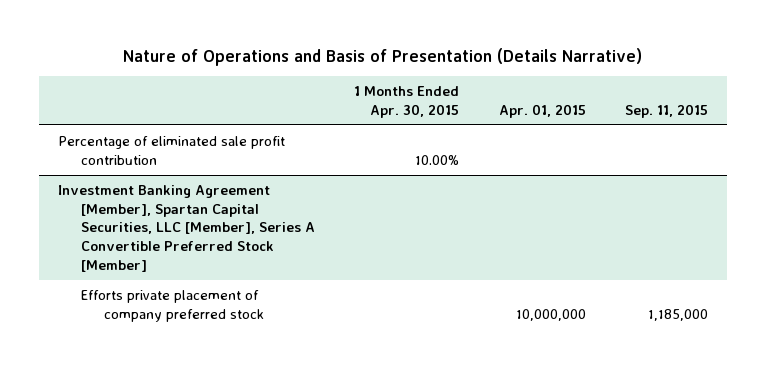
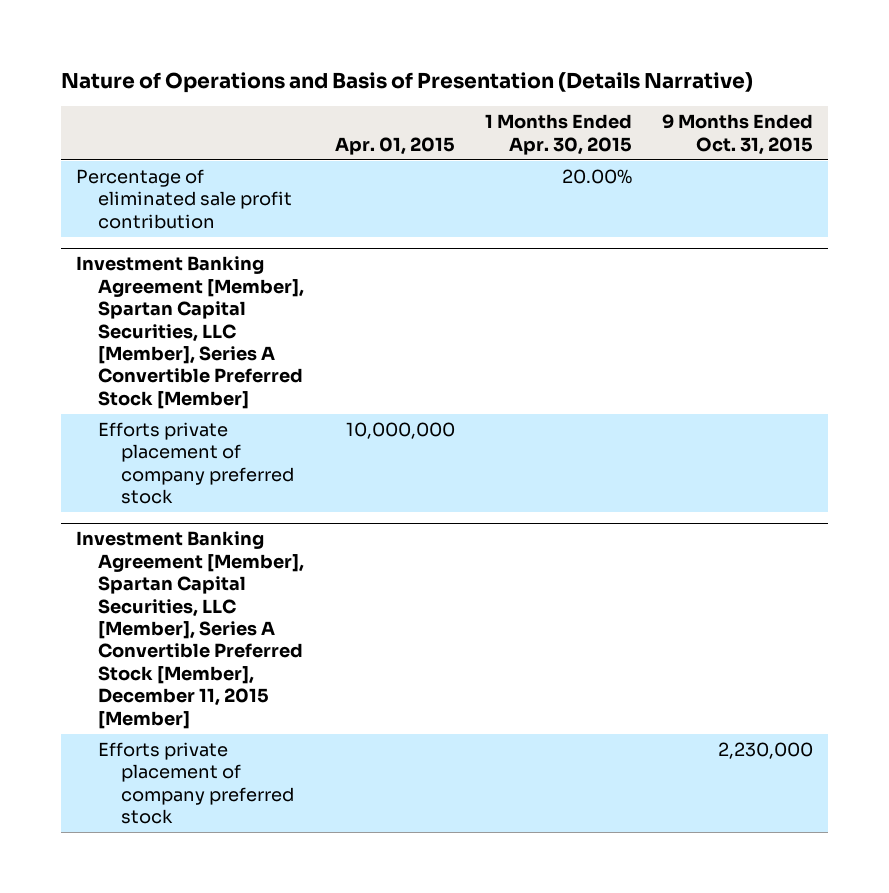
[624,103,708,118] Sep. 11, 2015 -> none
none -> [662,114,814,155] 9 Months Ended Oct. 31, 2015
[415,154,460,165] 10.00% -> [561,169,632,185] 20.00%
none -> [75,531,305,729] Investment Banking Agreement [Member], Spartan Capital Securities, LLC [Member], Series A Convertible Preferred Stock [Member], December 11, 2015 [Member]
none -> [98,742,295,825] Efforts private placement of company preferred stock

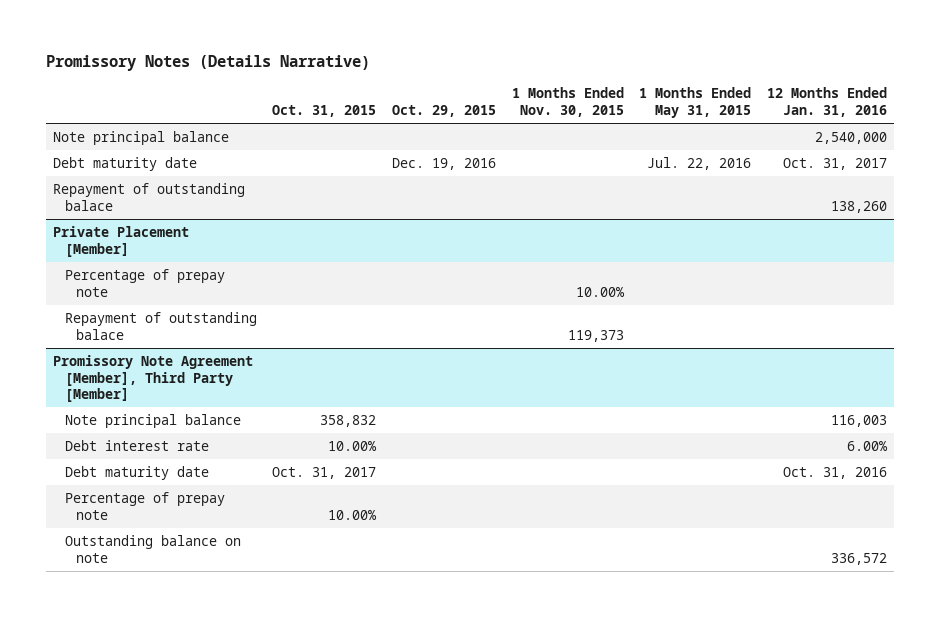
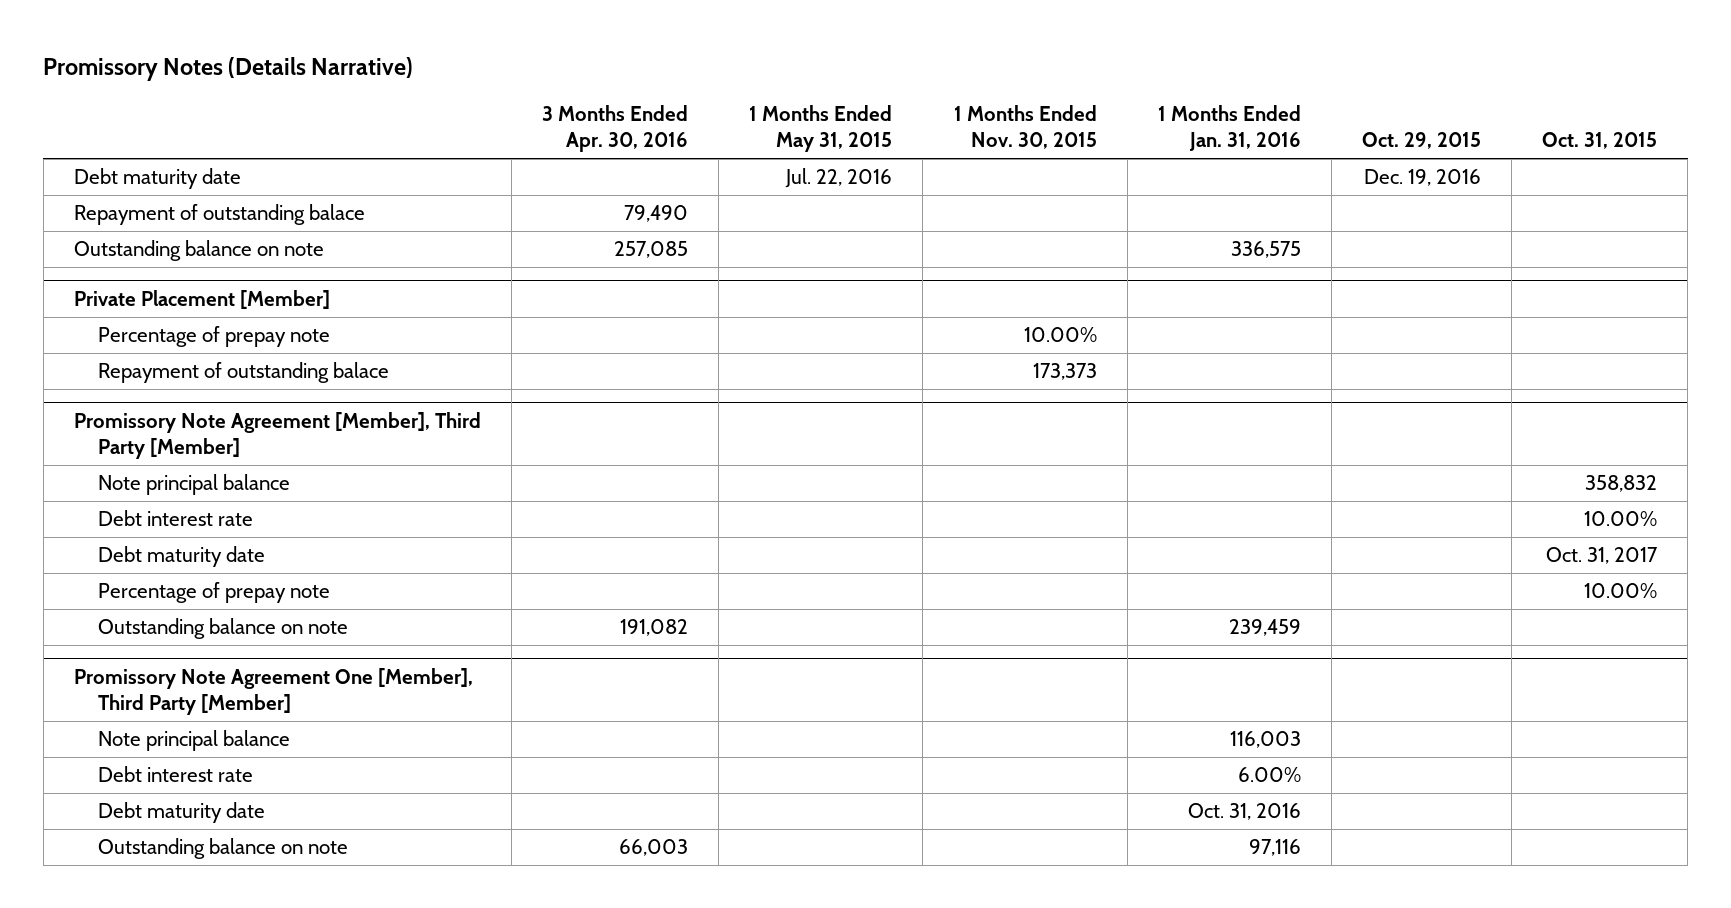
[766,87,887,117] 12 Months Ended Jan. 31, 2016 -> none
none -> [542,105,689,153] 3 Months Ended Apr. 30, 2016
none -> [1157,105,1301,152] 1 Months Ended Jan. 31, 2016
[53,130,230,145] Note principal balance -> none
none -> [73,240,324,262] Outstanding balance on note
[567,329,624,342] 119,373 -> [1032,363,1097,381] 173,373
none -> [73,667,473,715] Promissory Note Agreement One [Member], Third Party [Member]
none -> [97,730,290,752] Note principal balance
none -> [97,766,253,783] Debt interest rate
none -> [97,802,265,824] Debt maturity date
none -> [97,838,348,860] Outstanding balance on note

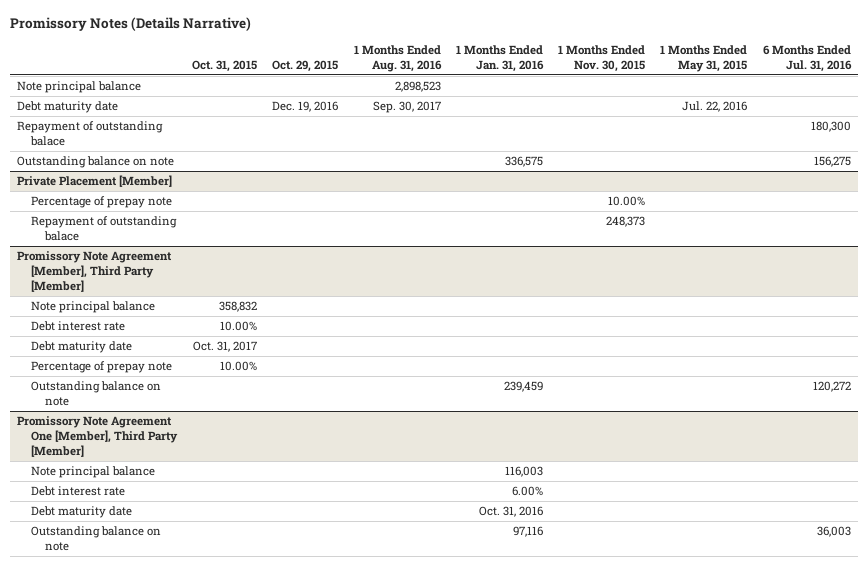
[542,105,689,153] 3 Months Ended Apr. 30, 2016 -> none
none -> [353,44,442,72] 1 Months Ended Aug. 31, 2016
none -> [762,44,852,72] 6 Months Ended Jul. 31, 2016
none -> [17,81,142,94] Note principal balance
[1032,363,1097,381] 173,373 -> [606,216,646,228] 248,373

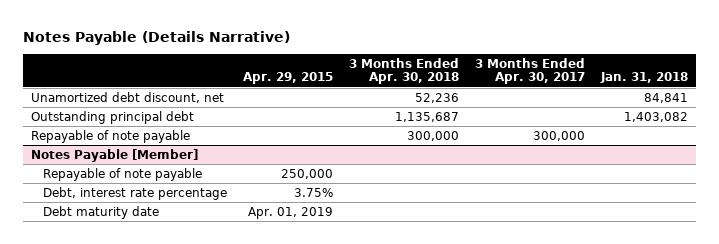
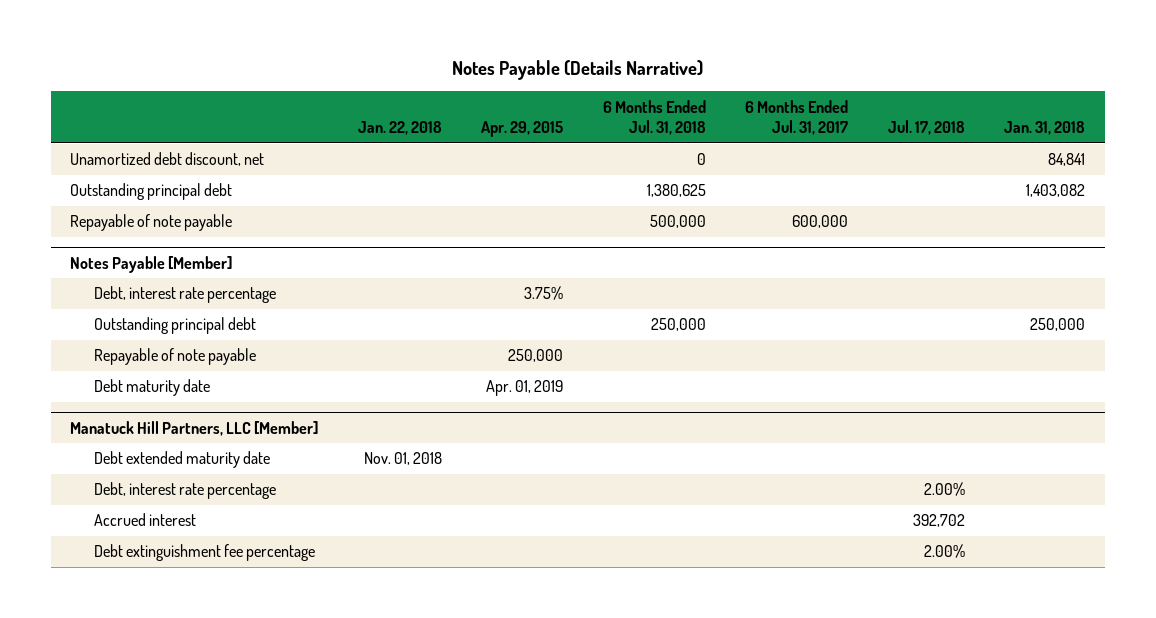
[349,57,460,85] 3 Months Ended Apr. 30, 2018 -> none
[474,57,585,85] 3 Months Ended Apr. 30, 2017 -> none
none -> [357,121,442,136] Jan. 22, 2018
none -> [602,99,706,136] 6 Months Ended Jul. 31, 2018
none -> [745,99,849,136] 6 Months Ended Jul. 31, 2017
none -> [887,120,965,136] Jul. 17, 2018
none -> [93,317,256,335] Outstanding principal debt
[43,168,203,182] Repayable of note payable -> [93,348,256,366] Repayable of note payable
none -> [70,420,319,436] Manatuck Hill Partners, LLC [Member]
none -> [93,451,270,469] Debt extended maturity date
none -> [93,482,276,500] Debt, interest rate percentage
none -> [93,513,196,527] Accrued interest
none -> [93,544,315,562] Debt extinguishment fee percentage

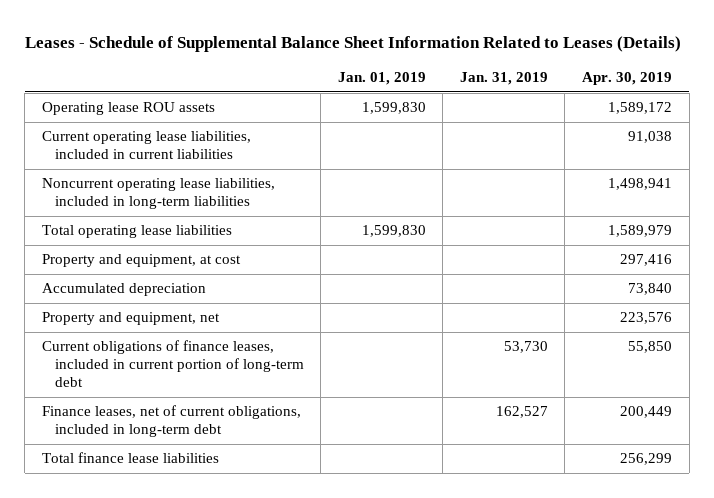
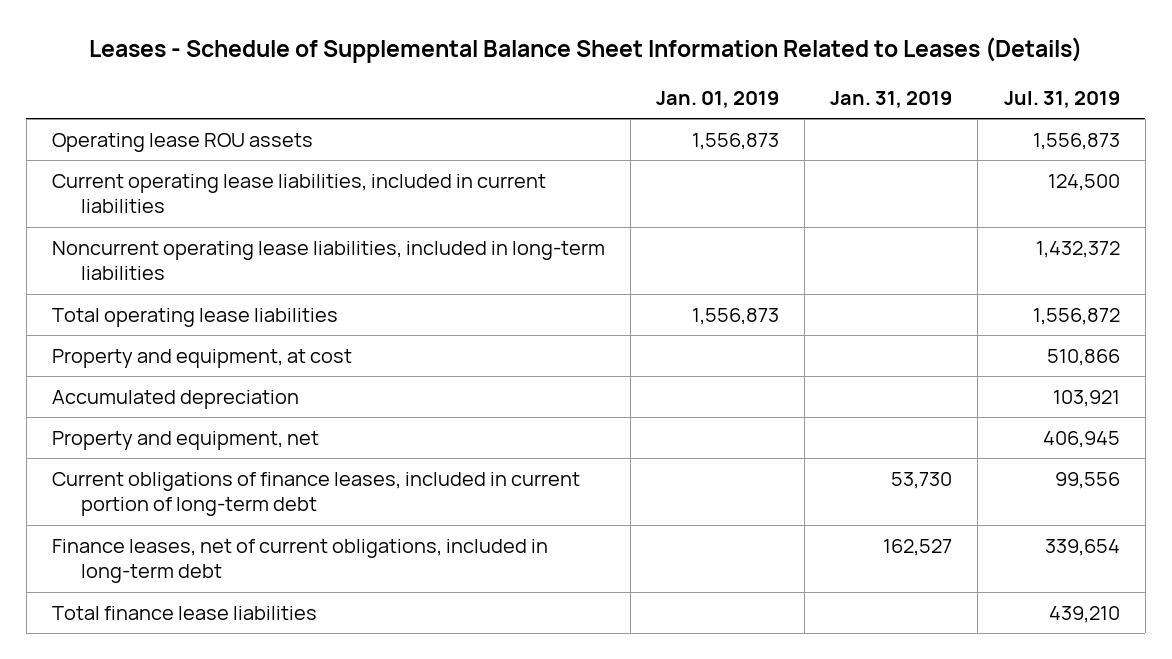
[581,71,672,85] Apr. 30, 2019 -> none
none -> [1003,90,1120,108] Jul. 31, 2019
[361,102,426,115] 1,599,830 -> [692,132,780,150] 1,556,873
[361,225,426,238] 1,599,830 -> [692,307,780,325] 1,556,873

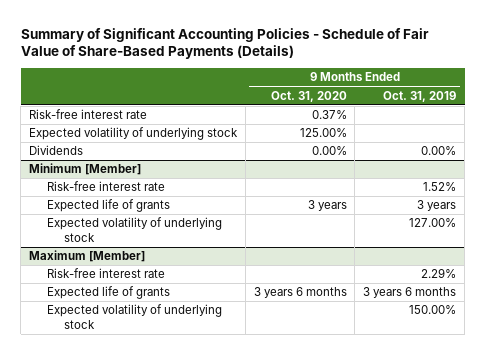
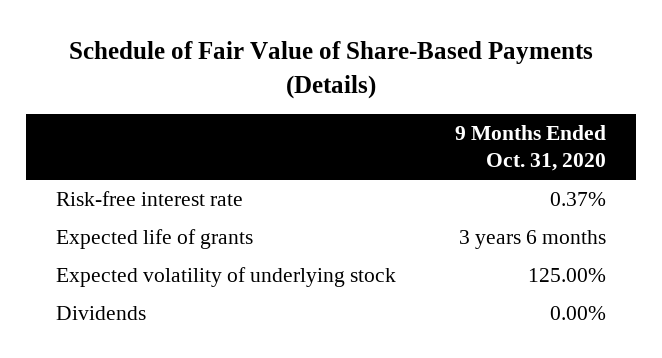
[20,27,429,60] Summary of Significant Accounting Policies - Schedule of Fair Value of Share-Based Payments (Details) -> [69,41,594,99] Schedule of Fair Value of Share-Based Payments (Details)
[383,90,457,102] Oct. 31, 2019 -> none
none -> [55,228,253,249] Expected life of grants
[28,163,141,176] Minimum [Member] -> none
[46,181,165,192] Risk-free interest rate -> none
[46,199,170,213] Expected life of grants -> none
[46,217,222,242] Expected volatility of underlying stock -> none
[28,250,145,263] Maximum [Member] -> none
[46,268,165,279] Risk-free interest rate -> none
[46,286,170,300] Expected life of grants -> none
[46,304,222,329] Expected volatility of underlying stock -> none

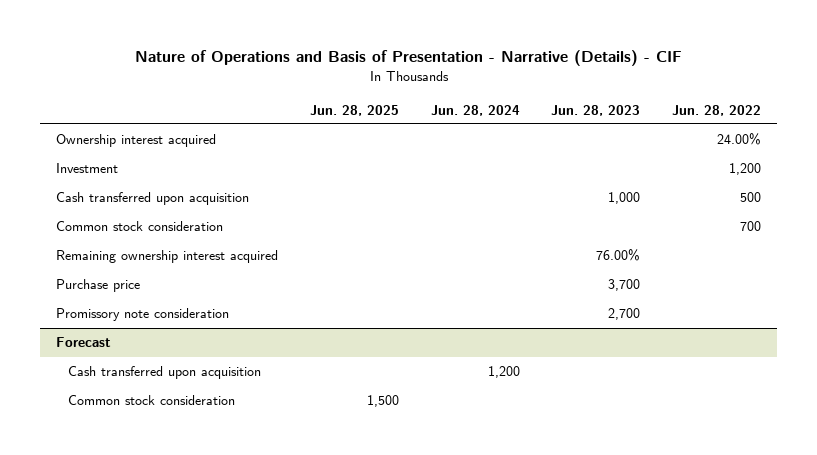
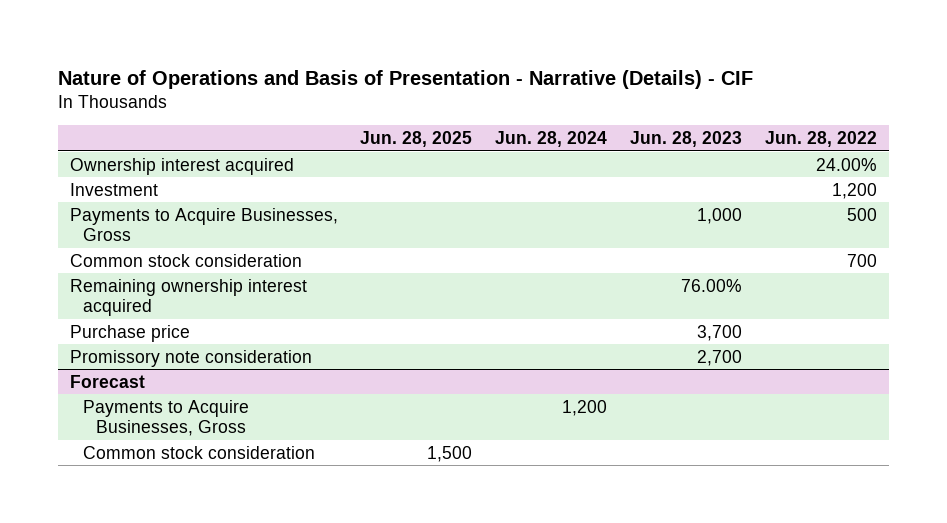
[56,192,250,206] Cash transferred upon acquisition -> [69,207,338,242] Payments to Acquire Businesses, Gross
[67,366,261,380] Cash transferred upon acquisition -> [82,399,249,437] Payments to Acquire Businesses, Gross

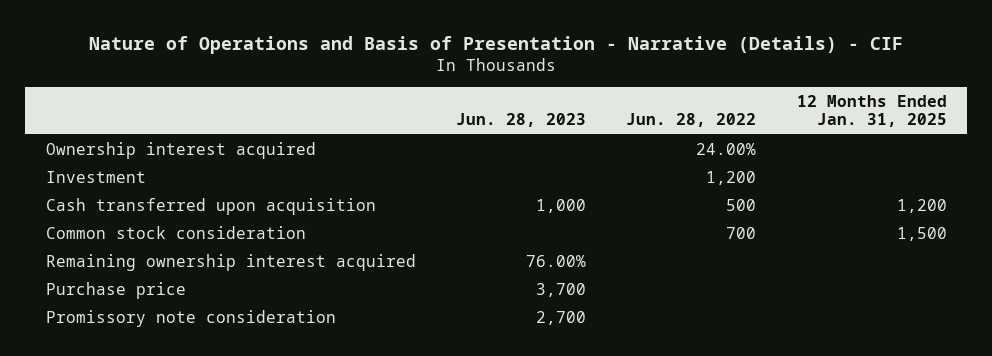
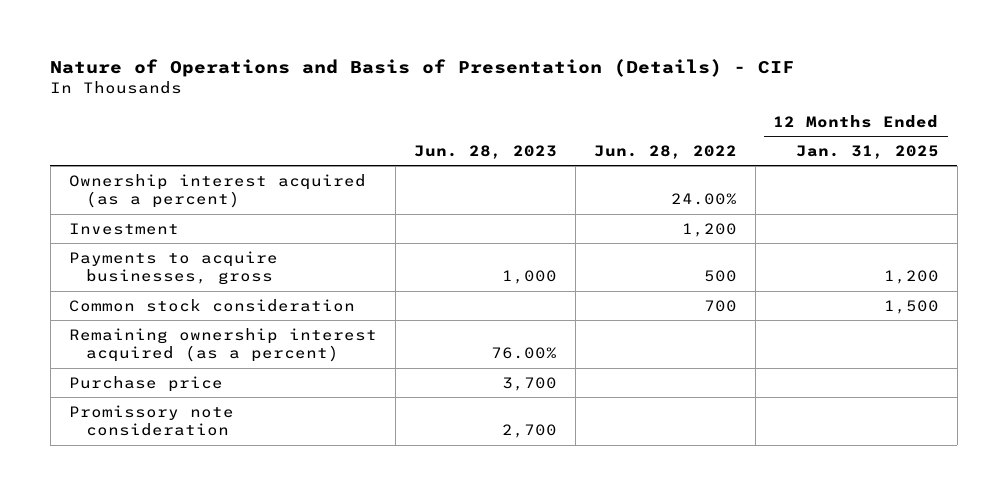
[89,35,904,54] Nature of Operations and Basis of Presentation - Narrative (Details) - CIF -> [50,59,795,78] Nature of Operations and Basis of Presentation (Details) - CIF
[45,141,316,159] Ownership interest acquired -> [68,173,366,209] Ownership interest acquired (as a percent)
[45,197,376,215] Cash transferred upon acquisition -> [68,250,278,286] Payments to acquire businesses, gross
[45,253,416,271] Remaining ownership interest acquired -> [68,327,377,363] Remaining ownership interest acquired (as a percent)

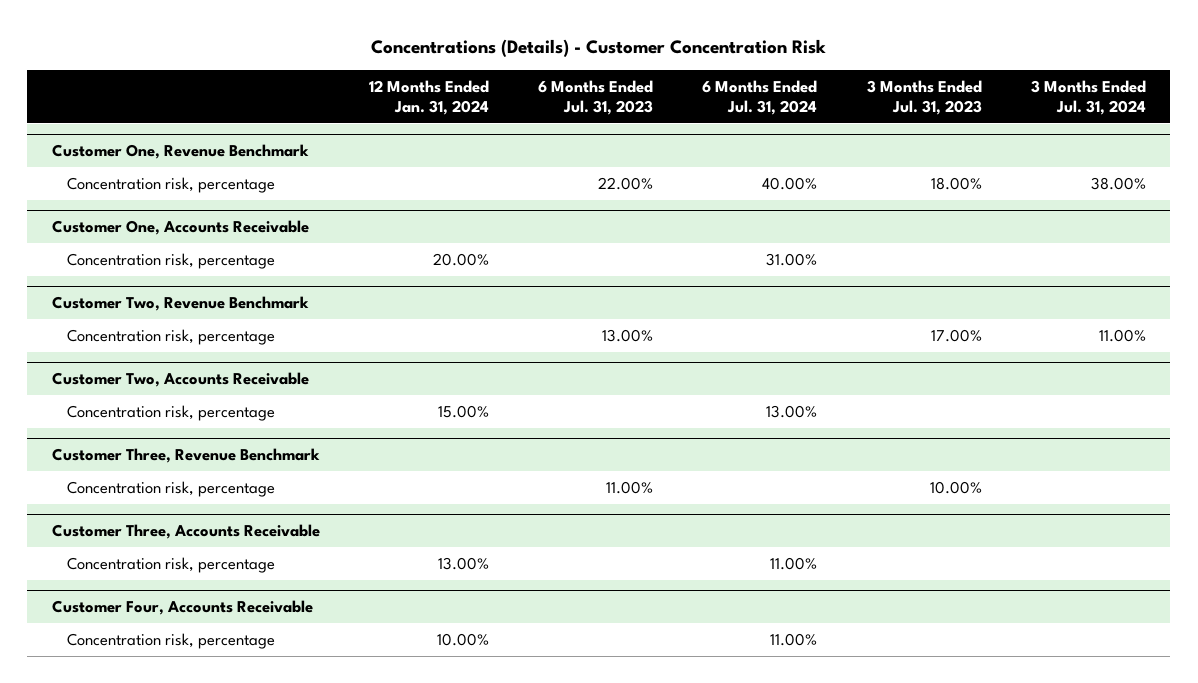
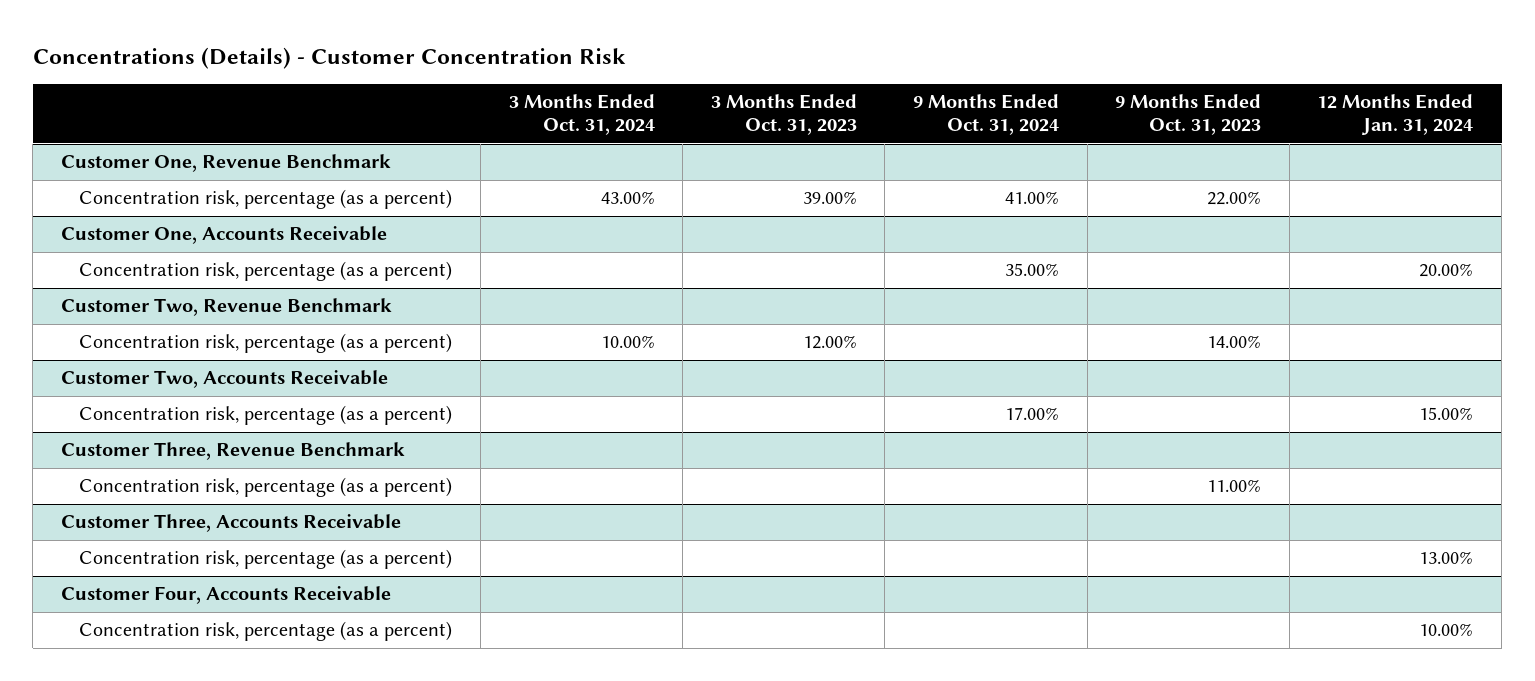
[538,79,654,115] 6 Months Ended Jul. 31, 2023 -> none
[702,79,818,115] 6 Months Ended Jul. 31, 2024 -> none
[866,79,982,115] 3 Months Ended Jul. 31, 2023 -> none
[1030,79,1146,115] 3 Months Ended Jul. 31, 2024 -> none
none -> [508,94,655,136] 3 Months Ended Oct. 31, 2024
none -> [710,94,857,136] 3 Months Ended Oct. 31, 2023
none -> [913,94,1060,136] 9 Months Ended Oct. 31, 2024
none -> [1115,94,1262,136] 9 Months Ended Oct. 31, 2023
[66,176,275,193] Concentration risk, percentage -> [79,189,453,210] Concentration risk, percentage (as a percent)
[66,252,275,269] Concentration risk, percentage -> [79,261,453,282] Concentration risk, percentage (as a percent)
[66,328,275,345] Concentration risk, percentage -> [79,333,453,354] Concentration risk, percentage (as a percent)
[66,404,275,421] Concentration risk, percentage -> [79,405,453,426] Concentration risk, percentage (as a percent)
[66,480,275,497] Concentration risk, percentage -> [79,477,453,498] Concentration risk, percentage (as a percent)
[66,556,275,573] Concentration risk, percentage -> [79,549,453,570] Concentration risk, percentage (as a percent)
[66,632,275,649] Concentration risk, percentage -> [79,621,453,642] Concentration risk, percentage (as a percent)

